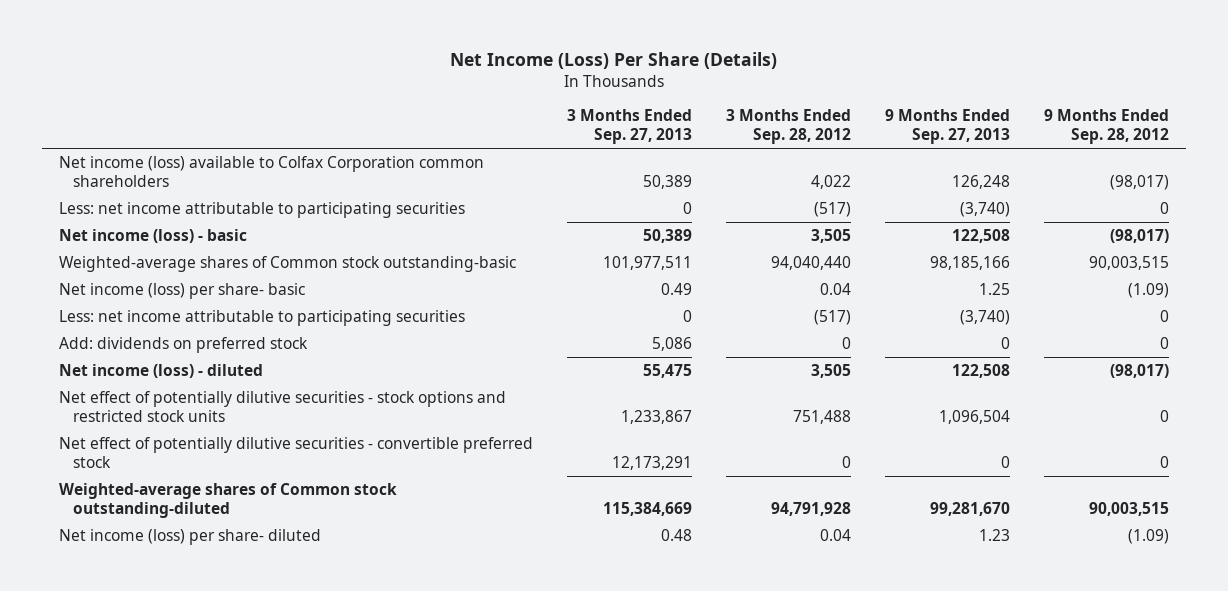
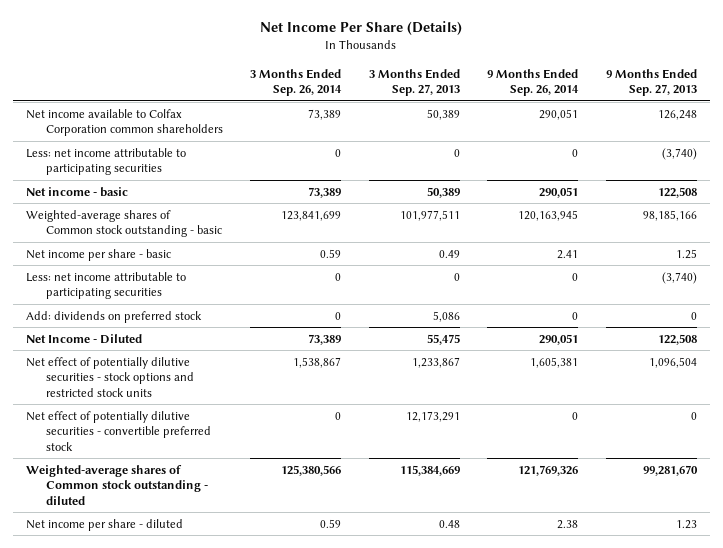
[449,51,777,69] Net Income (Loss) Per Share (Details) -> [260,21,463,36] Net Income Per Share (Details)
[725,109,851,145] 3 Months Ended Sep. 28, 2012 -> none
[1043,109,1169,145] 9 Months Ended Sep. 28, 2012 -> none
none -> [250,68,343,97] 3 Months Ended Sep. 26, 2014
none -> [487,68,580,97] 9 Months Ended Sep. 26, 2014
[58,156,484,188] Net income (loss) available to Colfax Corporation common shareholders -> [26,108,223,137] Net income available to Colfax Corporation common shareholders
[58,229,247,244] Net income (loss) - basic -> [26,186,129,197] Net income - basic
[58,256,516,273] Weighted-average shares of Common stock outstanding-basic -> [26,209,222,238] Weighted-average shares of Common stock outstanding - basic
[58,283,305,300] Net income (loss) per share- basic -> [26,248,172,261] Net income per share - basic
[58,364,263,379] Net income (loss) - diluted -> [26,333,143,344] Net Income - Diluted
[58,483,397,519] Weighted-average shares of Common stock outstanding-diluted -> [26,464,208,505] Weighted-average shares of Common stock outstanding - diluted
[58,529,321,546] Net income (loss) per share- diluted -> [26,518,184,531] Net income per share - diluted

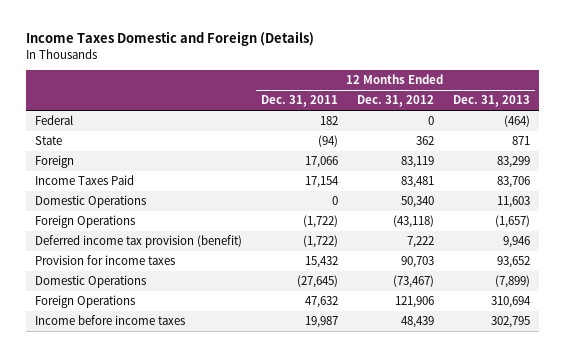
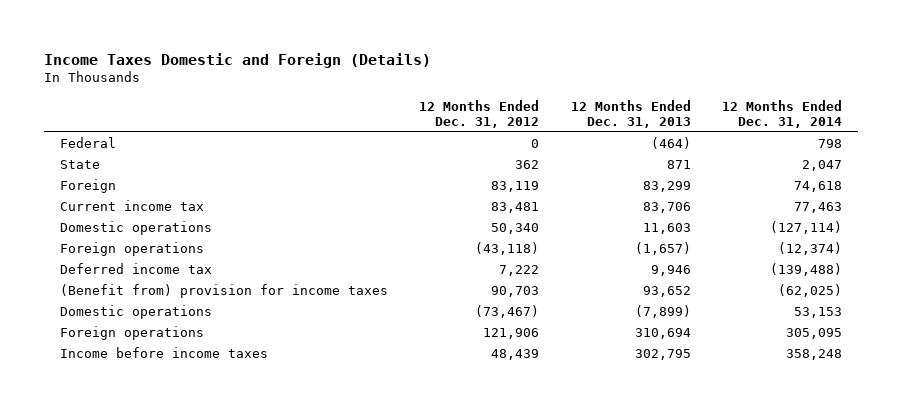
[261,95,339,108] Dec. 31, 2011 -> none
none -> [722,99,843,128] 12 Months Ended Dec. 31, 2014
[35,175,135,186] Income Taxes Paid -> [60,200,205,212] Current income tax
[35,195,147,209] Domestic Operations -> [60,221,213,236] Domestic operations
[35,215,136,229] Foreign Operations -> [60,242,205,257] Foreign operations
[35,235,243,249] Deferred income tax provision (benefit) -> [60,263,213,275] Deferred income tax
[35,255,176,266] Provision for income taxes -> [60,284,389,299] (Benefit from) provision for income taxes
[35,275,147,289] Domestic Operations -> [60,305,213,320] Domestic operations
[35,295,136,309] Foreign Operations -> [60,326,205,341] Foreign operations

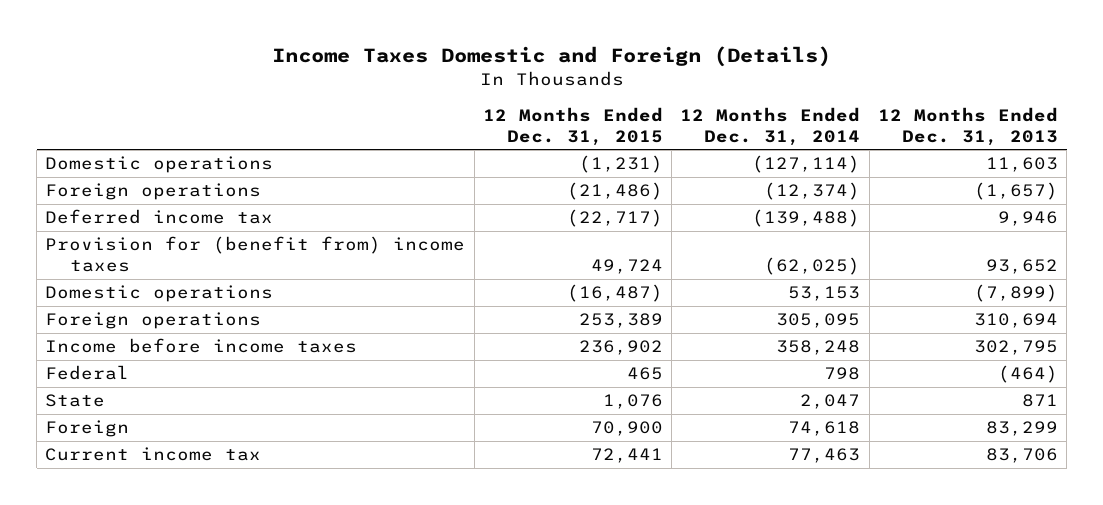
[419,99,540,128] 12 Months Ended Dec. 31, 2012 -> none
none -> [482,106,663,146] 12 Months Ended Dec. 31, 2015
[60,284,389,299] (Benefit from) provision for income taxes -> [45,236,466,273] Provision for (benefit from) income taxes
[60,137,117,149] Federal -> [45,365,130,381] Federal
[60,160,101,170] State -> [45,394,106,408] State
[60,179,117,194] Foreign -> [45,420,130,438] Foreign
[60,200,205,212] Current income tax -> [45,447,262,462] Current income tax

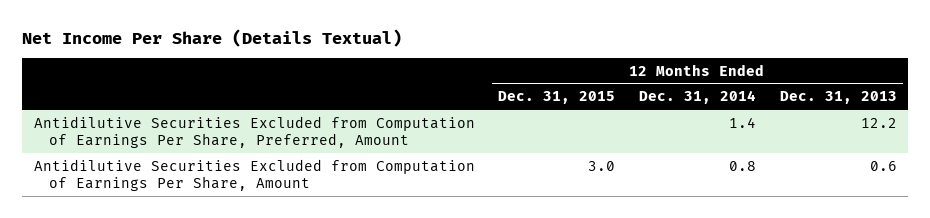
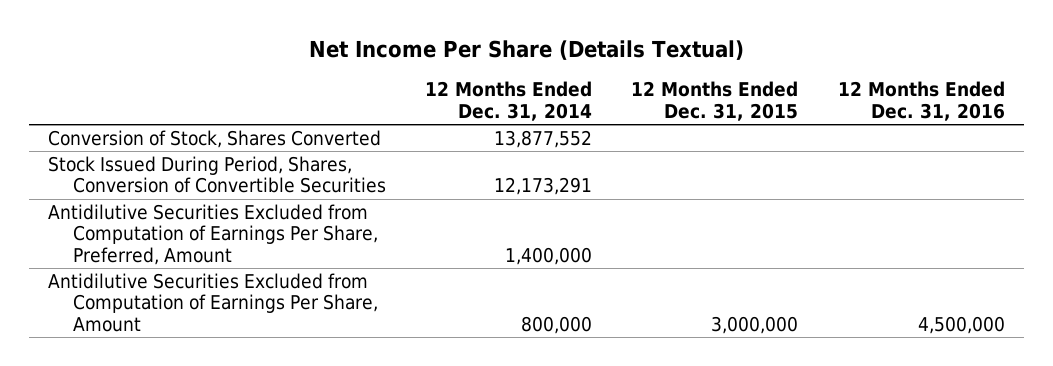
[779,91,897,105] Dec. 31, 2013 -> none
none -> [837,81,1005,121] 12 Months Ended Dec. 31, 2016
none -> [48,130,382,149] Conversion of Stock, Shares Converted
none -> [48,156,387,194] Stock Issued During Period, Shares, Conversion of Convertible Securities
[728,116,756,128] 1.4 -> [505,246,593,265] 1,400,000
[588,160,616,171] 3.0 -> [711,315,799,334] 3,000,000
[728,160,756,171] 0.8 -> [521,315,593,334] 800,000

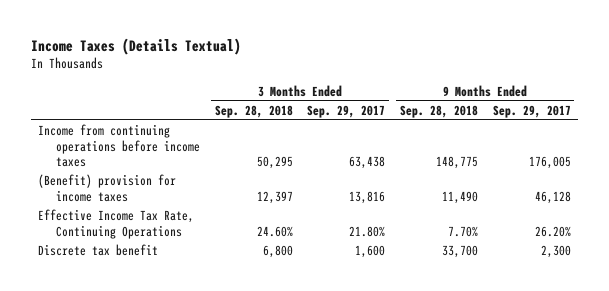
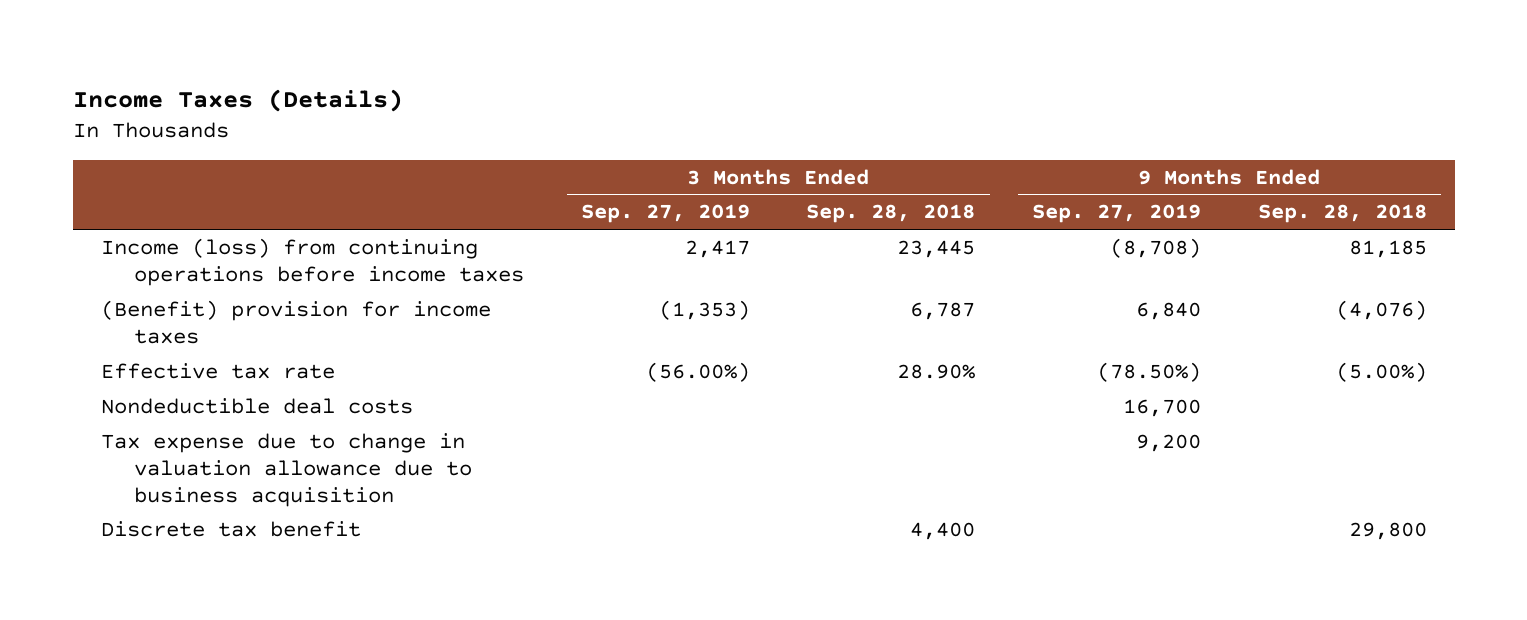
[31,38,242,56] Income Taxes (Details Textual) -> [72,89,403,113] Income Taxes (Details)
[307,104,386,118] Sep. 29, 2017 -> none
[492,104,571,118] Sep. 29, 2017 -> none
none -> [580,204,750,224] Sep. 27, 2019
none -> [1032,204,1202,224] Sep. 27, 2019
[38,124,200,168] Income from continuing operations before income taxes -> [100,237,525,286] Income (loss) from continuing operations before income taxes
[256,156,293,170] 50,295 -> [897,239,976,258] 23,445
[436,156,479,170] 148,775 -> [1348,239,1427,258] 81,185
[256,190,293,204] 12,397 -> [910,301,976,320] 6,787
[442,190,479,204] 11,490 -> [1335,299,1427,320] (4,076)
[38,209,195,239] Effective Income Tax Rate, Continuing Operations -> [100,362,335,379] Effective tax rate
[256,225,293,237] 24.60% -> [897,363,976,379] 28.90%
[448,225,479,237] 7.70% -> [1335,361,1427,382] (5.00%)
none -> [100,397,413,414] Nondeductible deal costs
none -> [100,432,473,507] Tax expense due to change in valuation allowance due to business acquisition
[262,245,293,259] 6,800 -> [910,521,976,540] 4,400
[442,245,479,259] 33,700 -> [1348,521,1427,540] 29,800

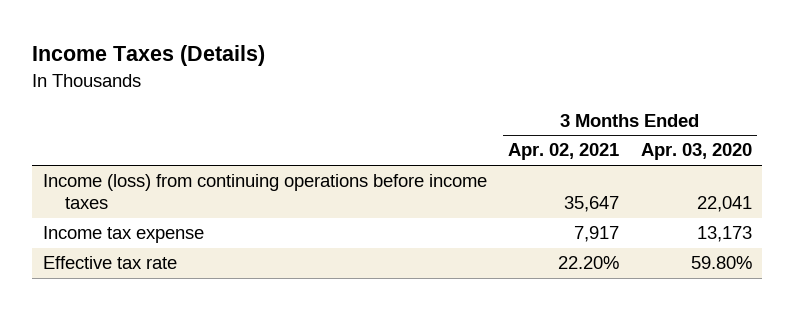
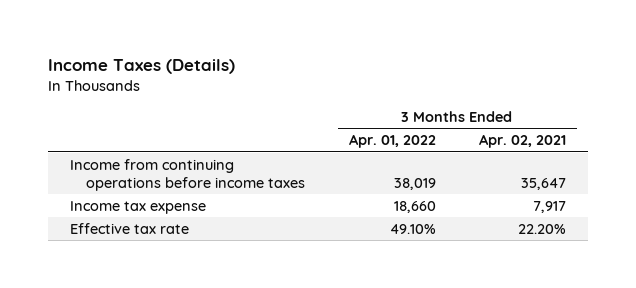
[640,143,752,161] Apr. 03, 2020 -> none
none -> [348,134,436,149] Apr. 01, 2022
[43,174,488,210] Income (loss) from continuing operations before income taxes -> [70,158,306,191] Income from continuing operations before income taxes

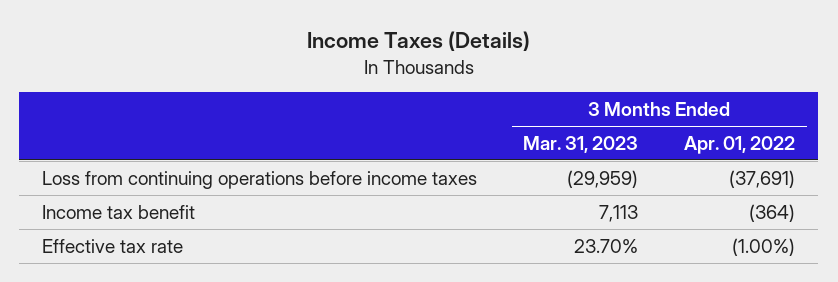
[479,134,567,149] Apr. 02, 2021 -> none
none -> [523,135,639,153] Mar. 31, 2023
[70,158,306,191] Income from continuing operations before income taxes -> [42,170,478,189] Loss from continuing operations before income taxes
[393,177,436,190] 38,019 -> [729,169,796,188] (37,691)
[70,200,207,214] Income tax expense -> [42,204,196,219] Income tax benefit
[393,200,436,213] 18,660 -> [749,203,796,222] (364)
[389,223,436,234] 49.10% -> [732,237,796,256] (1.00%)

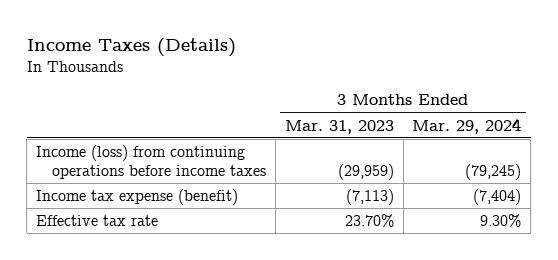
[684,135,796,154] Apr. 01, 2022 -> none
none -> [412,117,522,134] Mar. 29, 2024
[42,170,478,189] Loss from continuing operations before income taxes -> [36,144,266,180] Income (loss) from continuing operations before income taxes
[42,204,196,219] Income tax benefit -> [36,188,239,205] Income tax expense (benefit)
[599,204,639,222] 7,113 -> [345,188,394,205] (7,113)

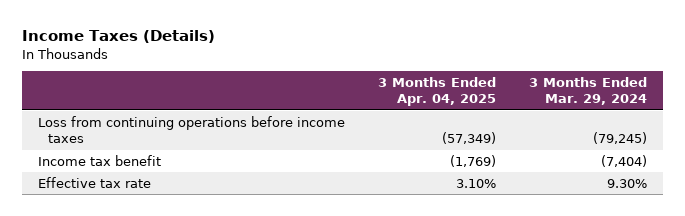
[284,119,394,134] Mar. 31, 2023 -> none
none -> [377,77,496,107] 3 Months Ended Apr. 04, 2025
[36,144,266,180] Income (loss) from continuing operations before income taxes -> [37,115,345,144] Loss from continuing operations before income taxes
[36,188,239,205] Income tax expense (benefit) -> [37,154,161,166] Income tax benefit

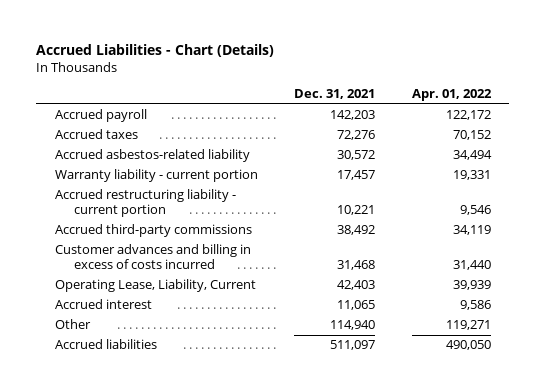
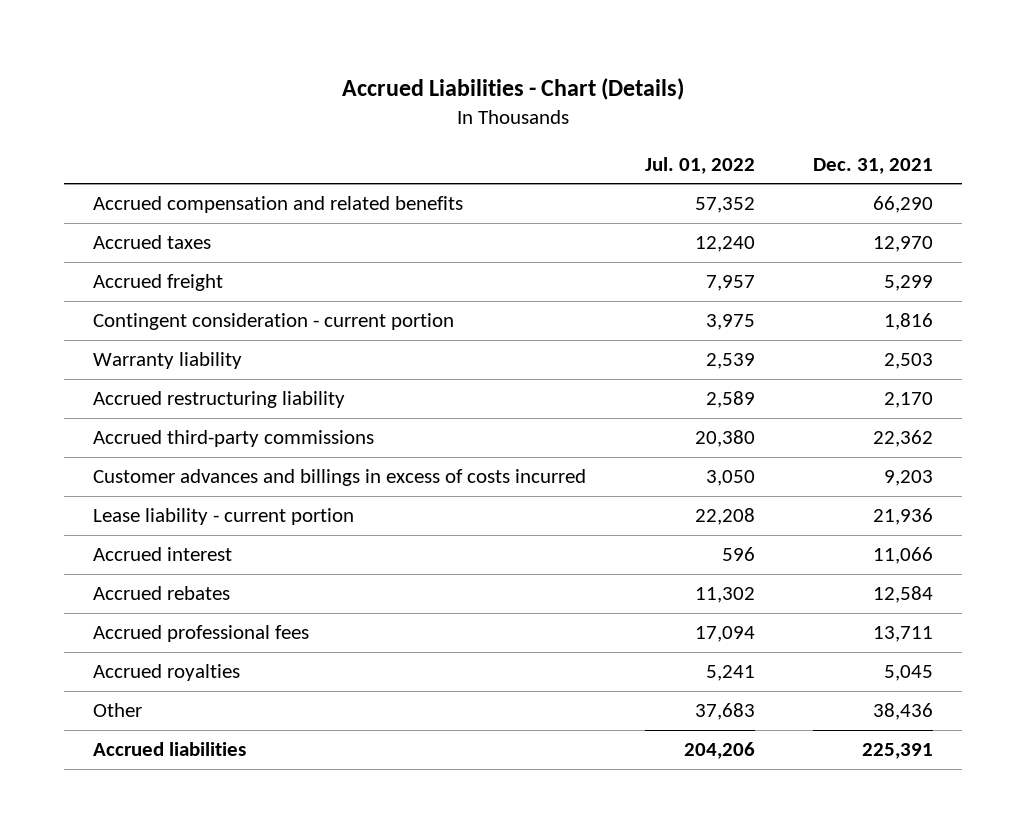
[411,89,492,102] Apr. 01, 2022 -> none
none -> [644,156,755,174] Jul. 01, 2022
[54,109,147,123] Accrued payroll -> none
[54,149,250,163] Accrued asbestos-related liability -> none
none -> [93,195,464,213] Accrued compensation and related benefits
[337,130,376,141] 72,276 -> [872,235,933,252] 12,970
none -> [93,273,224,291] Accrued freight
none -> [93,312,455,330] Contingent consideration - current portion
[54,169,258,183] Warranty liability - current portion -> [93,351,243,369] Warranty liability
[337,170,376,181] 17,457 -> [883,352,933,369] 2,503
[54,189,236,218] Accrued restructuring liability - current portion -> [93,390,346,408] Accrued restructuring liability
[337,205,376,216] 10,221 -> [883,391,933,408] 2,170
[337,225,376,236] 38,492 -> [872,429,933,447] 22,362
[54,244,251,270] Customer advances and billing in excess of costs incurred -> [93,468,587,486] Customer advances and billings in excess of costs incurred
[337,260,376,271] 31,468 -> [883,469,933,486] 9,203
[54,279,256,293] Operating Lease, Liability, Current -> [93,507,355,525] Lease liability - current portion
[337,280,376,291] 42,403 -> [872,507,933,525] 21,936
[337,300,376,311] 11,065 -> [872,546,933,564] 11,066
none -> [93,585,231,600] Accrued rebates
none -> [93,624,310,642] Accrued professional fees
none -> [93,663,241,681] Accrued royalties
[330,320,376,331] 114,940 -> [872,702,933,720] 38,436
[330,340,376,351] 511,097 -> [861,742,933,759] 225,391

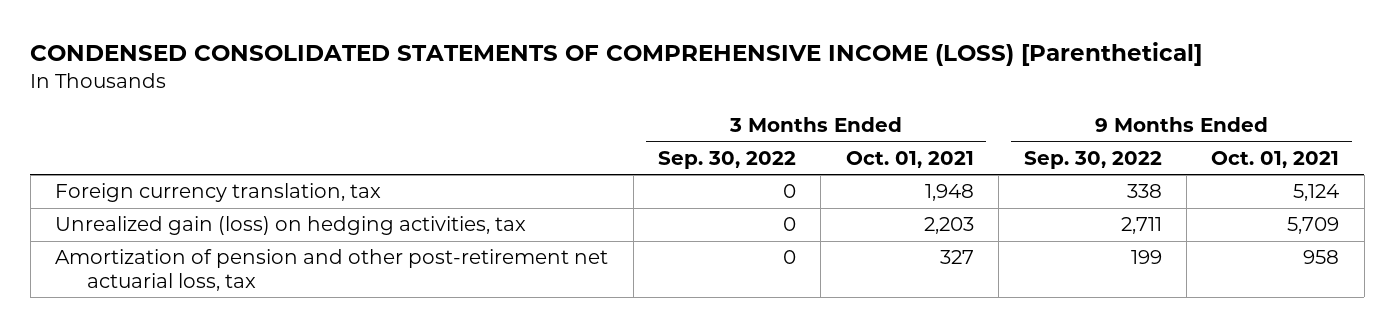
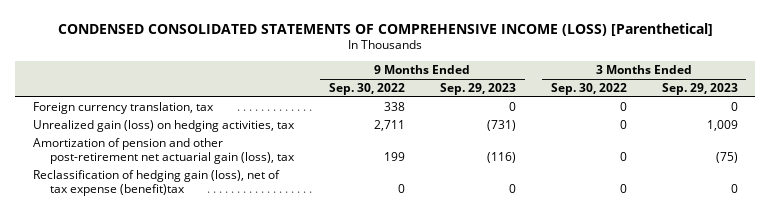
[845,150,974,168] Oct. 01, 2021 -> none
[1211,150,1340,168] Oct. 01, 2021 -> none
none -> [439,83,516,96] Sep. 29, 2023
none -> [661,83,738,96] Sep. 29, 2023
[55,249,609,291] Amortization of pension and other post-retirement net actuarial loss, tax -> [32,138,296,164] Amortization of pension and other post-retirement net actuarial gain (loss), tax
none -> [32,170,280,196] Reclassification of hedging gain (loss), net of tax expense (benefit)tax

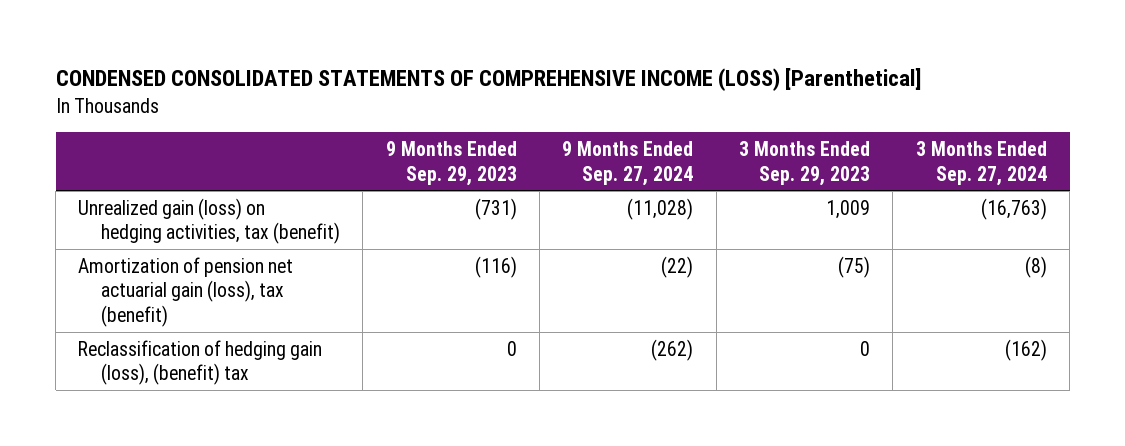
[328,83,405,96] Sep. 30, 2022 -> none
[550,83,627,96] Sep. 30, 2022 -> none
none -> [562,140,694,186] 9 Months Ended Sep. 27, 2024
none -> [915,140,1047,186] 3 Months Ended Sep. 27, 2024
[32,102,214,115] Foreign currency translation, tax -> none
[32,120,295,133] Unrealized gain (loss) on hedging activities, tax -> [78,197,340,245] Unrealized gain (loss) on hedging activities, tax (benefit)
[32,138,296,164] Amortization of pension and other post-retirement net actuarial gain (loss), tax -> [78,256,294,328] Amortization of pension net actuarial gain (loss), tax (benefit)
[32,170,280,196] Reclassification of hedging gain (loss), net of tax expense (benefit)tax -> [78,339,323,386] Reclassification of hedging gain (loss), (benefit) tax

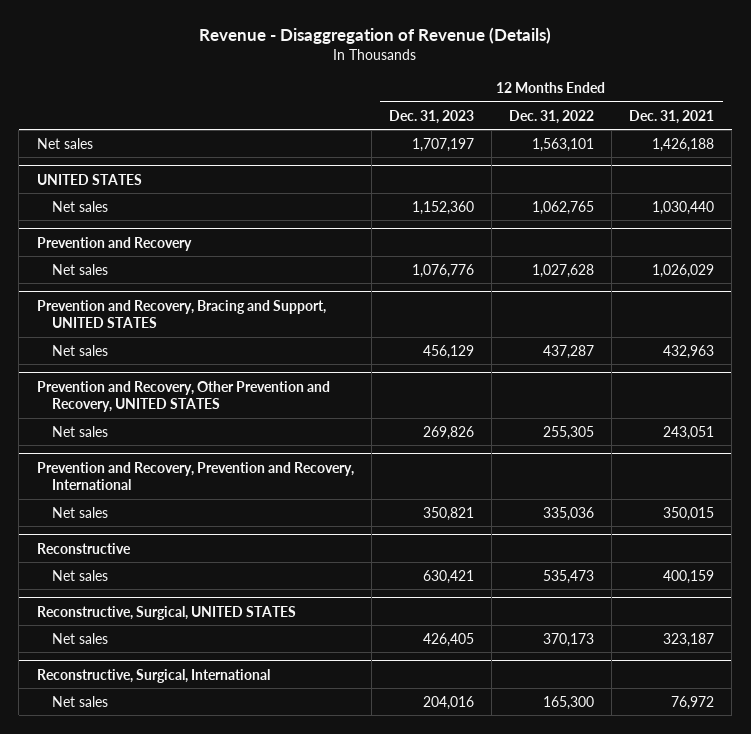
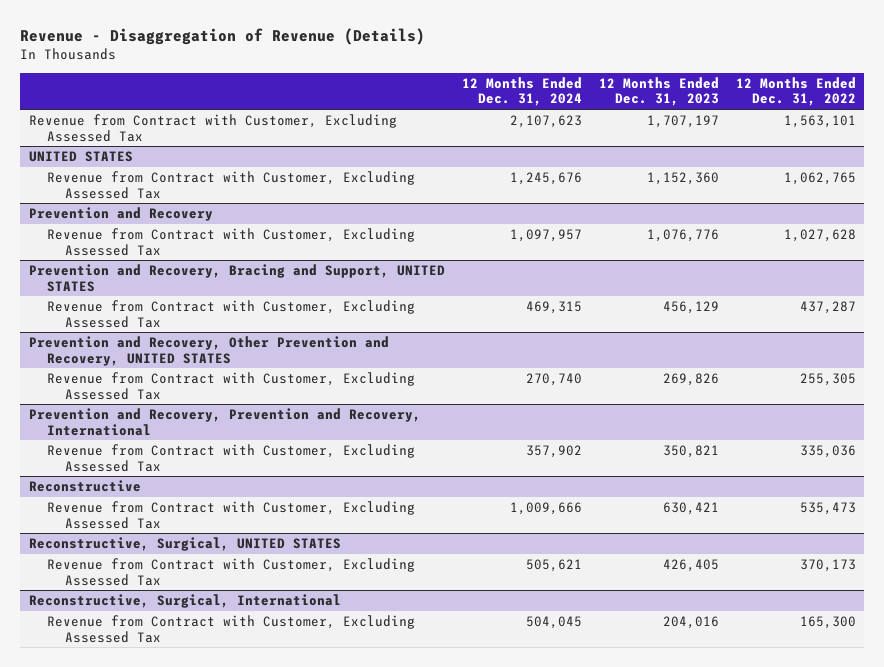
[628,109,714,124] Dec. 31, 2021 -> none
none -> [461,76,582,107] 12 Months Ended Dec. 31, 2024
[36,137,93,149] Net sales -> [28,114,397,142] Revenue from Contract with Customer, Excluding Assessed Tax
[51,200,108,212] Net sales -> [47,171,416,199] Revenue from Contract with Customer, Excluding Assessed Tax
[51,263,108,275] Net sales -> [47,228,416,256] Revenue from Contract with Customer, Excluding Assessed Tax
[51,344,108,356] Net sales -> [47,300,416,328] Revenue from Contract with Customer, Excluding Assessed Tax
[51,425,108,437] Net sales -> [47,372,416,400] Revenue from Contract with Customer, Excluding Assessed Tax
[51,506,108,518] Net sales -> [47,444,416,472] Revenue from Contract with Customer, Excluding Assessed Tax
[51,569,108,581] Net sales -> [47,501,416,529] Revenue from Contract with Customer, Excluding Assessed Tax
[51,632,108,644] Net sales -> [47,558,416,586] Revenue from Contract with Customer, Excluding Assessed Tax
[51,695,108,707] Net sales -> [47,615,416,643] Revenue from Contract with Customer, Excluding Assessed Tax

